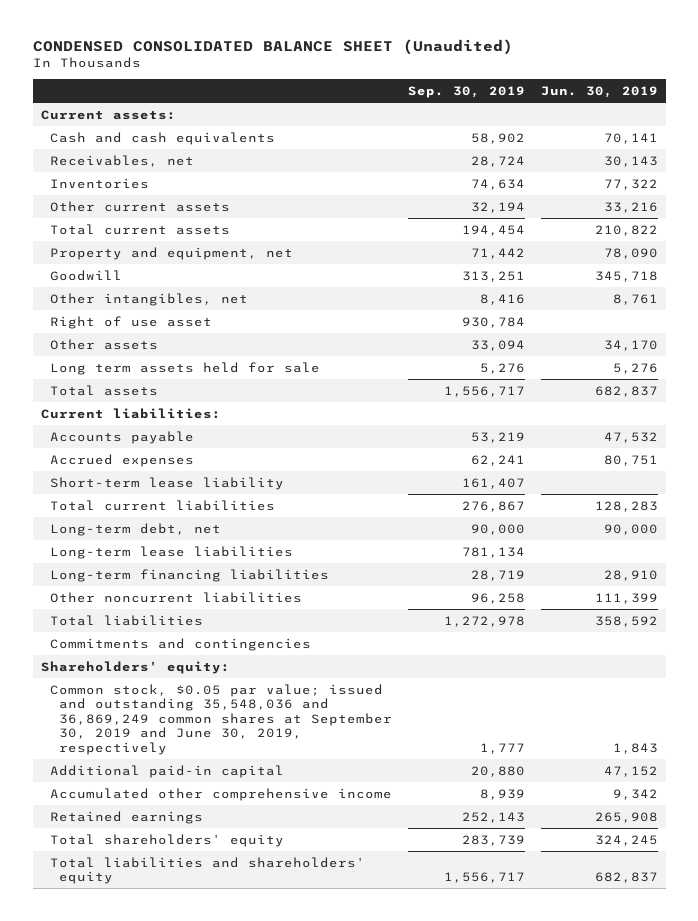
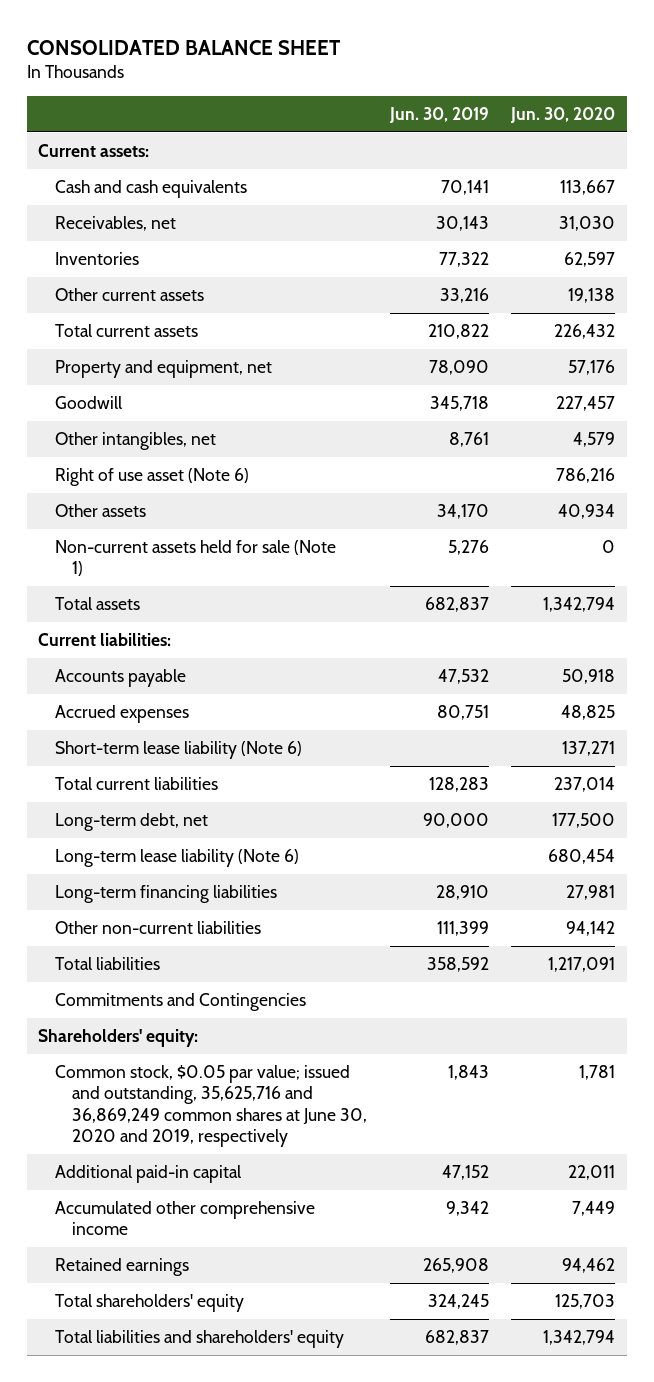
[32,39,513,56] CONDENSED CONSOLIDATED BALANCE SHEET (Unaudited) -> [27,39,342,55] CONSOLIDATED BALANCE SHEET
[407,86,525,99] Sep. 30, 2019 -> none
none -> [510,107,616,124] Jun. 30, 2020
[49,315,212,329] Right of use asset -> [55,467,250,486] Right of use asset (Note 6)
[49,361,320,375] Long term assets held for sale -> [55,539,337,577] Non-current assets held for sale (Note 1)
[49,476,284,490] Short-term lease liability -> [55,740,303,759] Short-term lease liability (Note 6)
[49,545,293,559] Long-term lease liabilities -> [55,848,300,867] Long-term lease liability (Note 6)
[49,591,302,603] Other noncurrent liabilities -> [55,920,262,934] Other non-current liabilities
[49,637,311,651] Commitments and contingencies -> [55,992,307,1011] Commitments and Contingencies
[49,683,393,755] Common stock, $0.05 par value; issued and outstanding 35,548,036 and 36,869,249 common shares at September 30, 2019 and June 30, 2019, respectively -> [55,1064,368,1148] Common stock, $0.05 par value; issued and outstanding, 35,625,716 and 36,869,249 common shares at June 30, 2020 and 2019, respectively

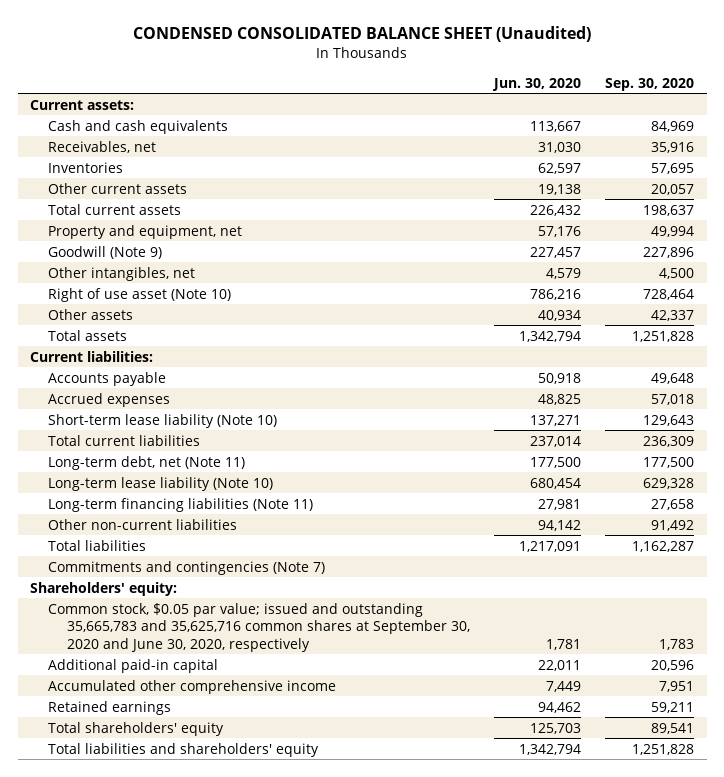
[27,39,342,55] CONSOLIDATED BALANCE SHEET -> [133,26,592,43] CONDENSED CONSOLIDATED BALANCE SHEET (Unaudited)
[388,107,489,124] Jun. 30, 2019 -> none
none -> [605,77,695,91] Sep. 30, 2020
[55,395,123,409] Goodwill -> [48,245,163,259] Goodwill (Note 9)
[55,467,250,486] Right of use asset (Note 6) -> [48,287,232,302] Right of use asset (Note 10)
[55,539,337,577] Non-current assets held for sale (Note 1) -> none
[55,740,303,759] Short-term lease liability (Note 6) -> [48,413,278,428] Short-term lease liability (Note 10)
[55,812,209,831] Long-term debt, net -> [48,455,246,470] Long-term debt, net (Note 11)
[55,848,300,867] Long-term lease liability (Note 6) -> [48,476,274,491] Long-term lease liability (Note 10)
[55,884,278,903] Long-term financing liabilities -> [48,497,314,512] Long-term financing liabilities (Note 11)
[55,992,307,1011] Commitments and Contingencies -> [48,560,326,575] Commitments and contingencies (Note 7)
[55,1064,368,1148] Common stock, $0.05 par value; issued and outstanding, 35,625,716 and 36,869,249 common shares at June 30, 2020 and 2019, respectively -> [48,602,471,652] Common stock, $0.05 par value; issued and outstanding 35,665,783 and 35,625,716 common shares at September 30, 2020 and June 30, 2020, respectively

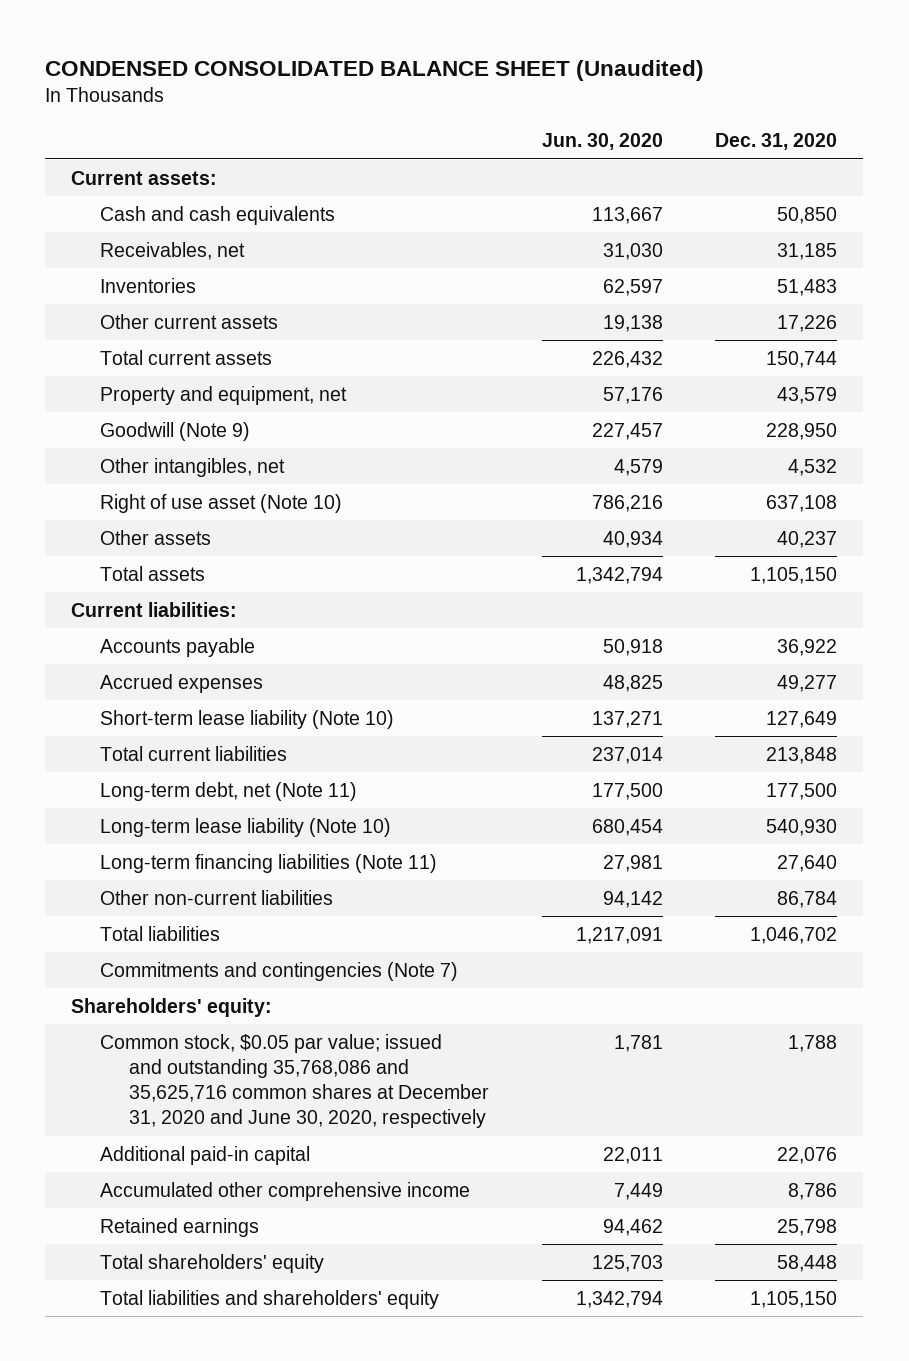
[605,77,695,91] Sep. 30, 2020 -> none
none -> [715,133,838,151] Dec. 31, 2020
[48,602,471,652] Common stock, $0.05 par value; issued and outstanding 35,665,783 and 35,625,716 common shares at September 30, 2020 and June 30, 2020, respectively -> [100,1033,490,1129] Common stock, $0.05 par value; issued and outstanding 35,768,086 and 35,625,716 common shares at December 31, 2020 and June 30, 2020, respectively

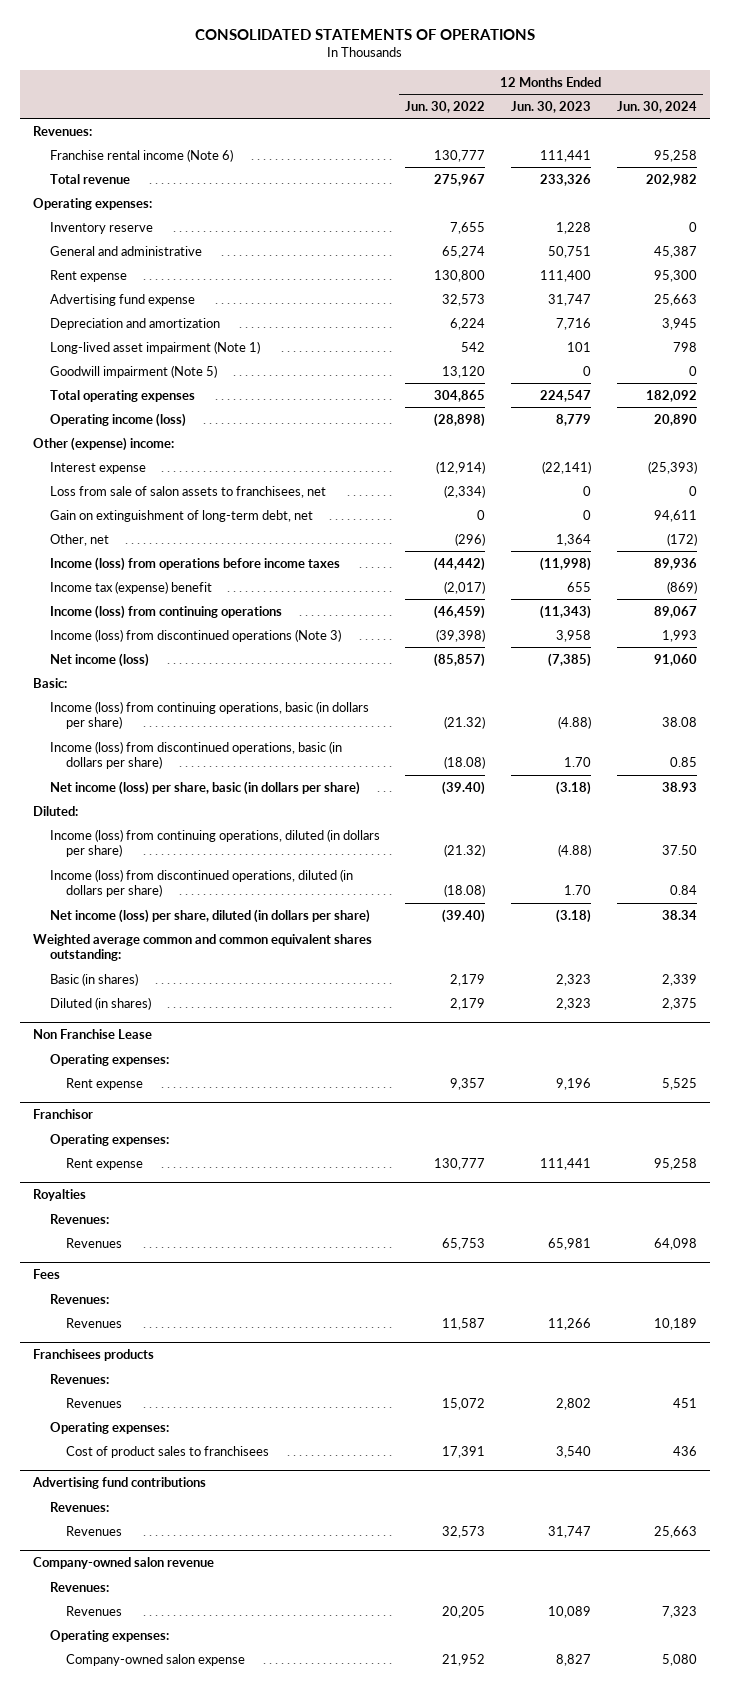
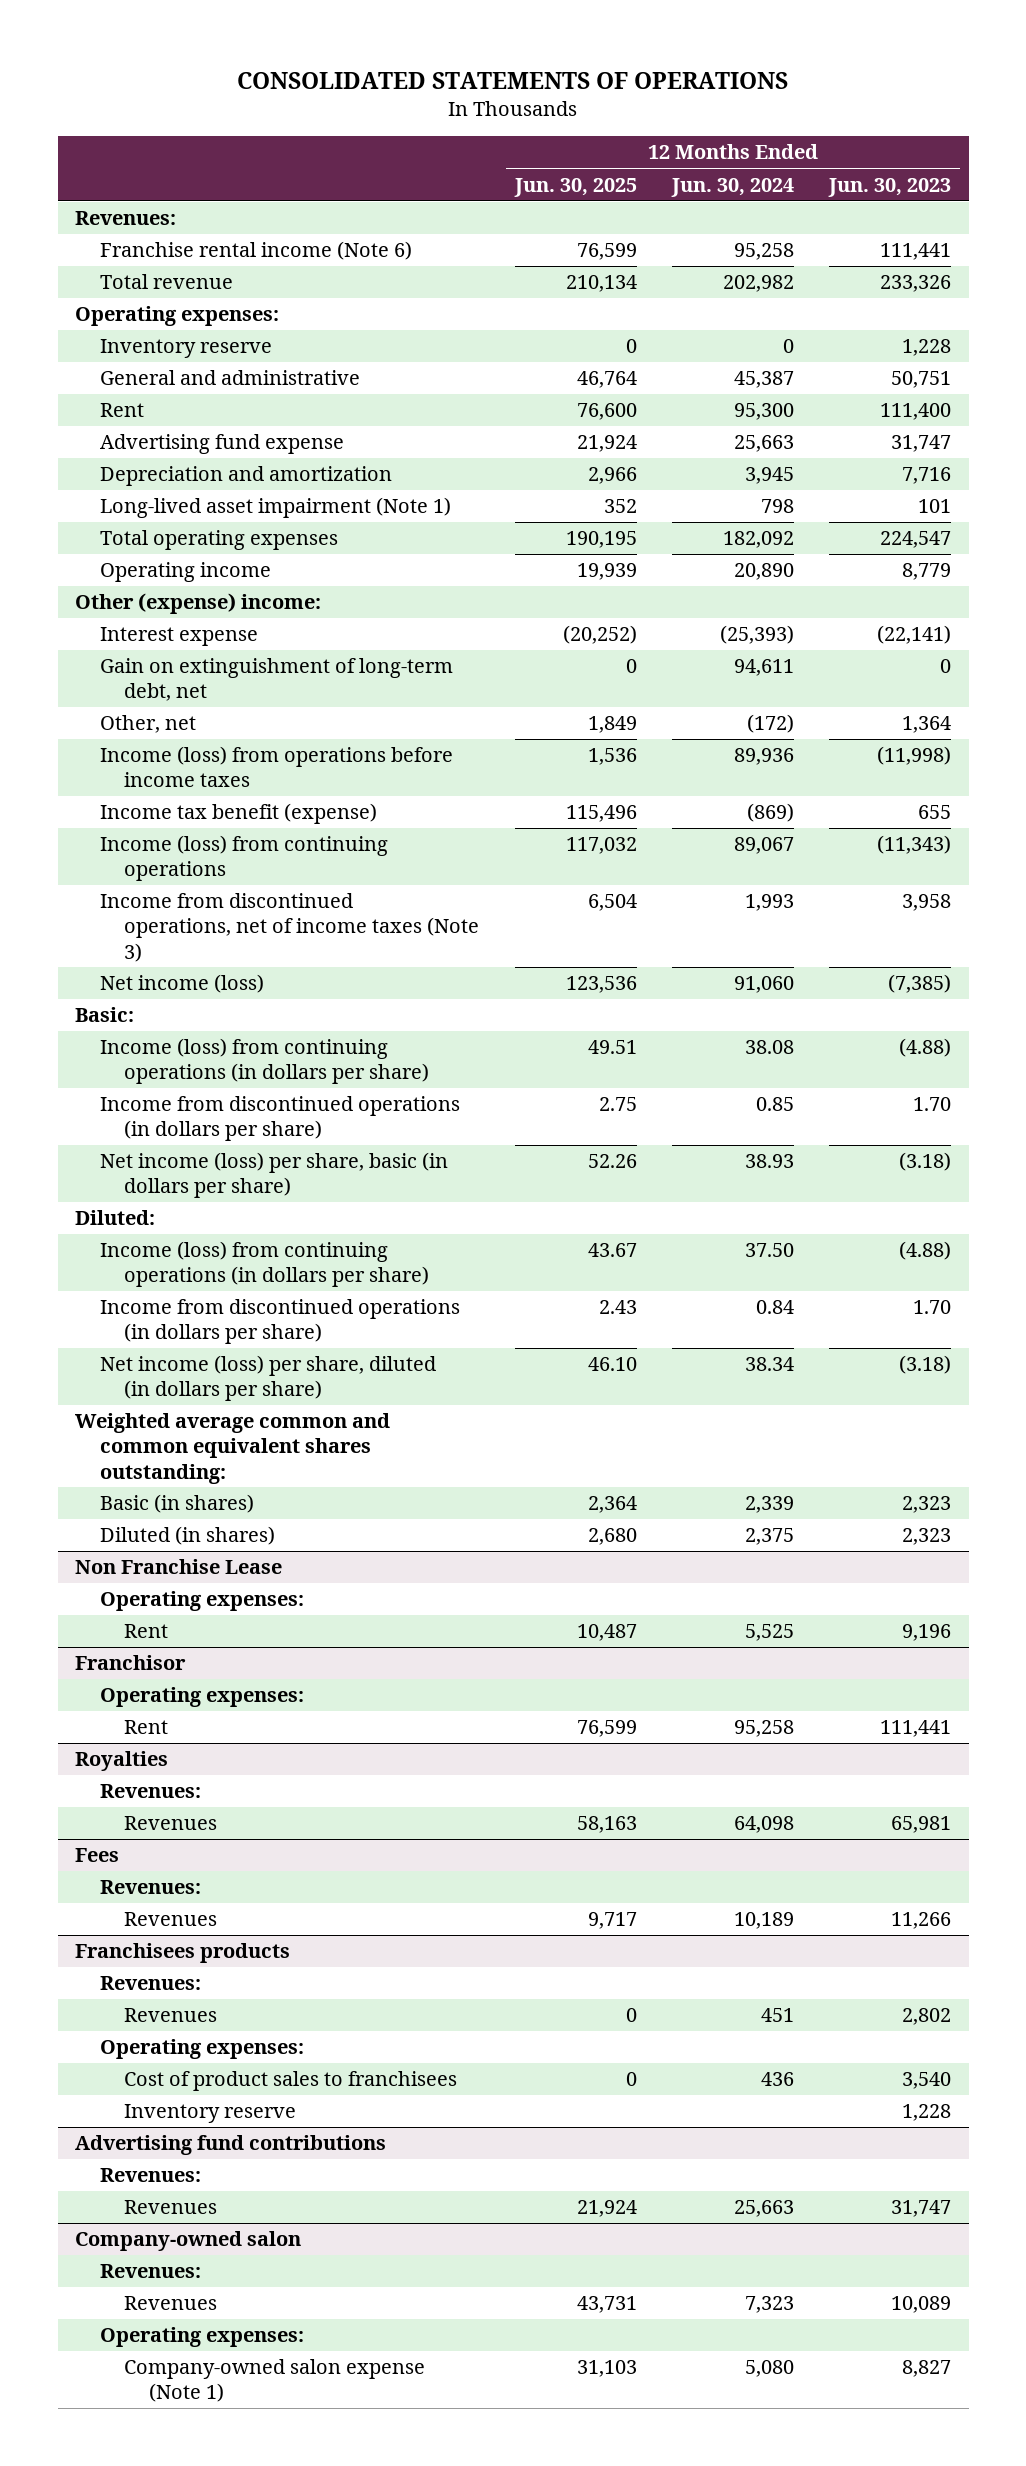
[405,100,486,113] Jun. 30, 2022 -> none
none -> [513,177,637,197] Jun. 30, 2025
[49,269,127,282] Rent expense -> [99,403,144,418] Rent
[49,364,217,378] Goodwill impairment (Note 5) -> none
[49,412,186,427] Operating income (loss) -> [99,562,271,583] Operating income
[49,485,326,498] Loss from sale of salon assets to franchisees, net -> none
[49,580,212,594] Income tax (expense) benefit -> [99,803,377,825] Income tax benefit (expense)
[49,628,341,642] Income (loss) from discontinued operations (Note 3) -> [99,893,480,962] Income from discontinued operations, net of income taxes (Note 3)
[49,700,369,730] Income (loss) from continuing operations, basic (in dollars per share) -> [99,1038,430,1085] Income (loss) from continuing operations (in dollars per share)
[49,740,342,770] Income (loss) from discontinued operations, basic (in dollars per share) -> [99,1096,460,1142] Income from discontinued operations (in dollars per share)
[49,828,380,858] Income (loss) from continuing operations, diluted (in dollars per share) -> [99,1241,430,1288] Income (loss) from continuing operations (in dollars per share)
[49,868,353,898] Income (loss) from discontinued operations, diluted (in dollars per share) -> [99,1299,460,1345] Income from discontinued operations (in dollars per share)
[66,1077,144,1090] Rent expense -> [124,1624,169,1639] Rent
[66,1157,144,1170] Rent expense -> [124,1720,169,1735] Rent
none -> [124,2104,297,2124] Inventory reserve
[32,1557,214,1570] Company-owned salon revenue -> [75,2231,302,2252] Company-owned salon
[66,1653,246,1666] Company-owned salon expense -> [124,2359,426,2403] Company-owned salon expense (Note 1)

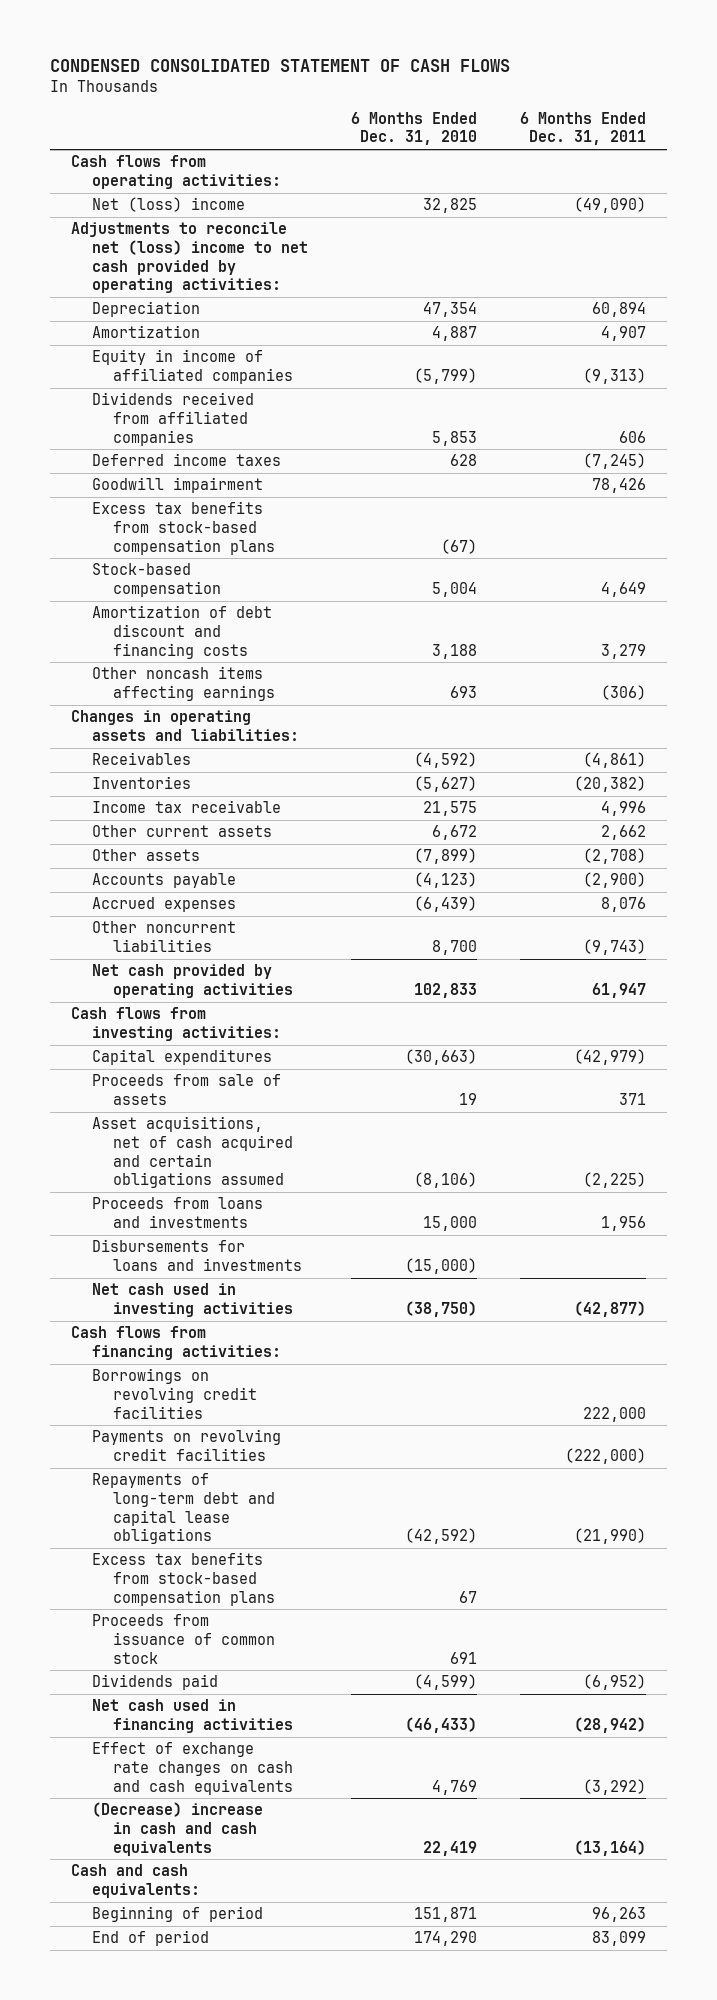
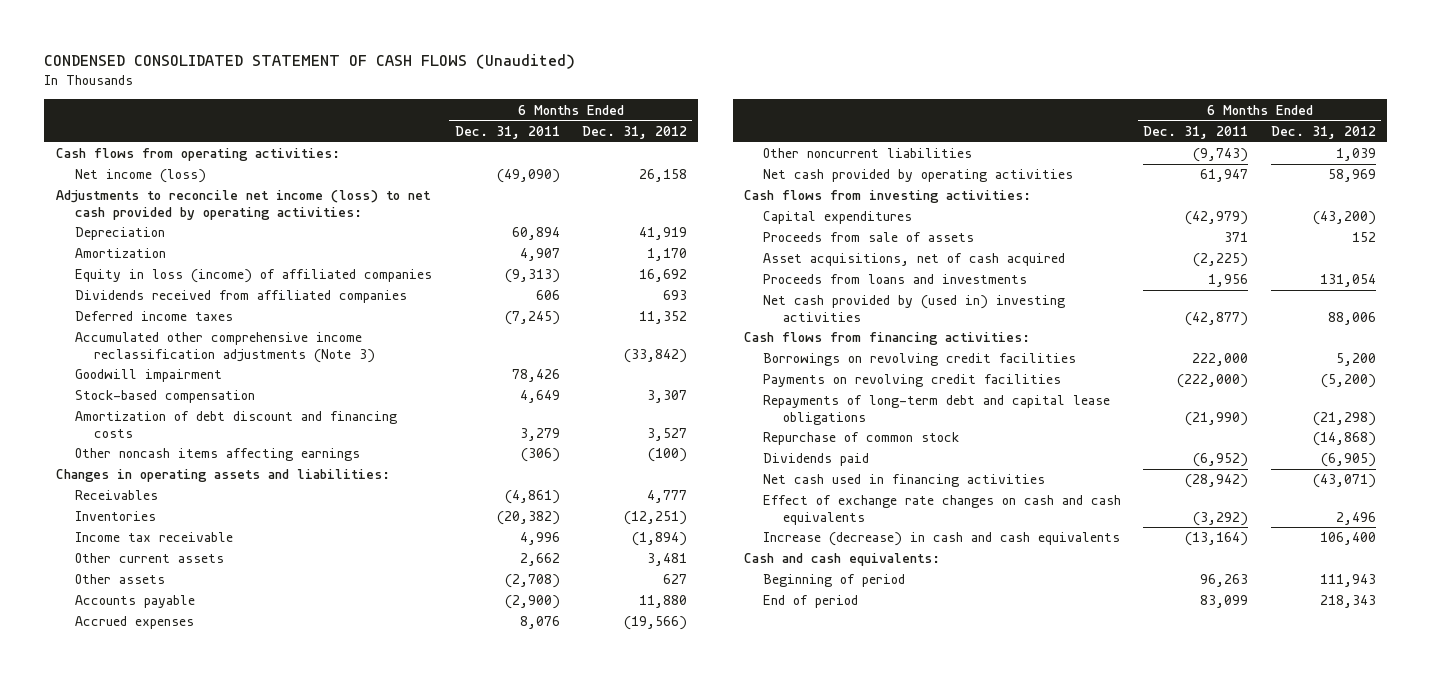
[49,59,510,73] CONDENSED CONSOLIDATED STATEMENT OF CASH FLOWS -> [44,54,576,70] CONDENSED CONSOLIDATED STATEMENT OF CASH FLOWS (Unaudited)
[350,111,477,146] 6 Months Ended Dec. 31, 2010 -> none
none -> [581,125,687,139] Dec. 31, 2012
[92,197,246,213] Net (loss) income -> [74,169,206,184] Net income (loss)
[71,222,309,294] Adjustments to reconcile net (loss) income to net cash provided by operating activities: -> [55,190,431,220] Adjustments to reconcile net income (loss) to net cash provided by operating activities:
[92,349,293,385] Equity in income of affiliated companies -> [74,269,432,284] Equity in loss (income) of affiliated companies
none -> [74,332,376,363] Accumulated other comprehensive income reclassification adjustments (Note 3)
[92,501,275,555] Excess tax benefits from stock-based compensation plans -> none
[92,1116,293,1189] Asset acquisitions, net of cash acquired and certain obligations assumed -> [763,253,1066,267] Asset acquisitions, net of cash acquired
[92,1239,302,1272] Disbursements for loans and investments -> none
[92,1283,293,1318] Net cash used in investing activities -> [763,295,1066,322] Net cash provided by (used in) investing activities
[92,1552,275,1606] Excess tax benefits from stock-based compensation plans -> none
[92,1614,275,1664] Proceeds from issuance of common stock -> none
none -> [763,432,960,446] Repurchase of common stock
[92,1802,264,1856] (Decrease) increase in cash and cash equivalents -> [763,532,1121,547] Increase (decrease) in cash and cash equivalents

